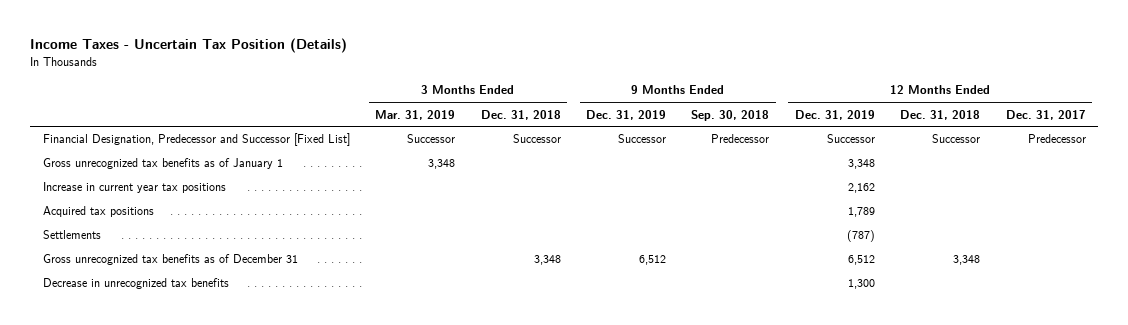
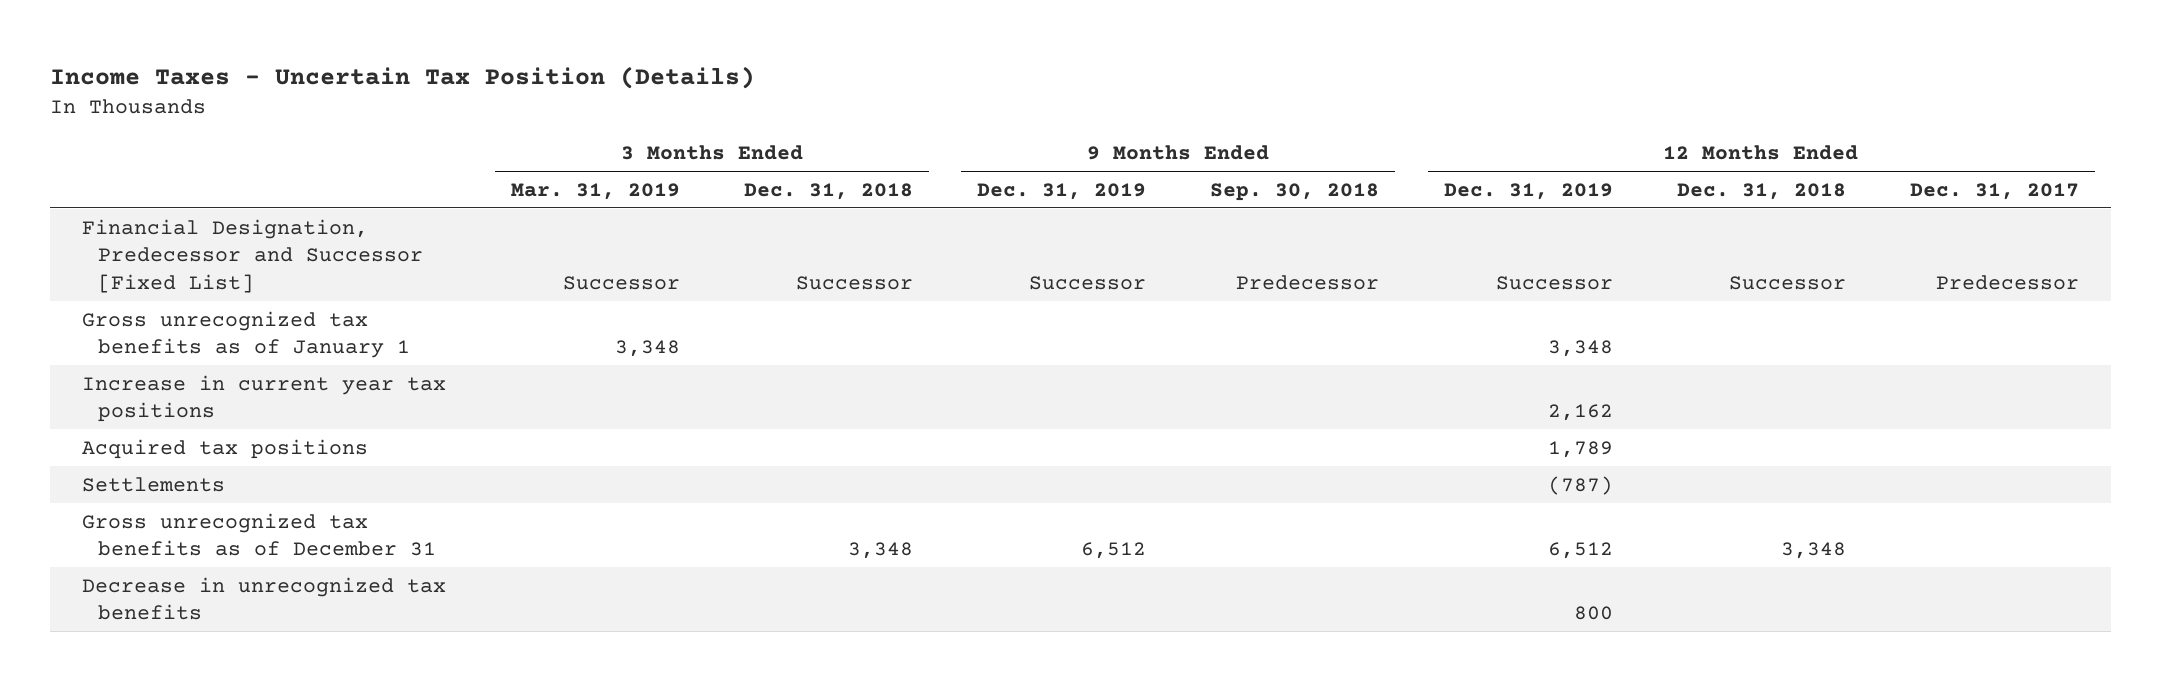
[847,279,875,290] 1,300 -> [1573,606,1613,621] 800

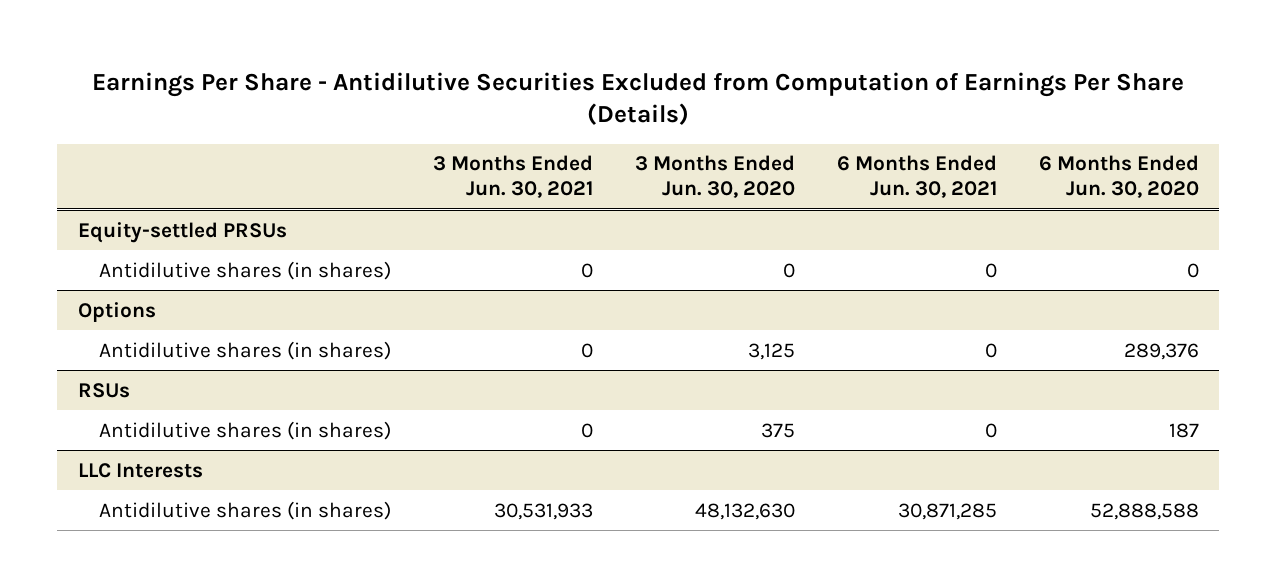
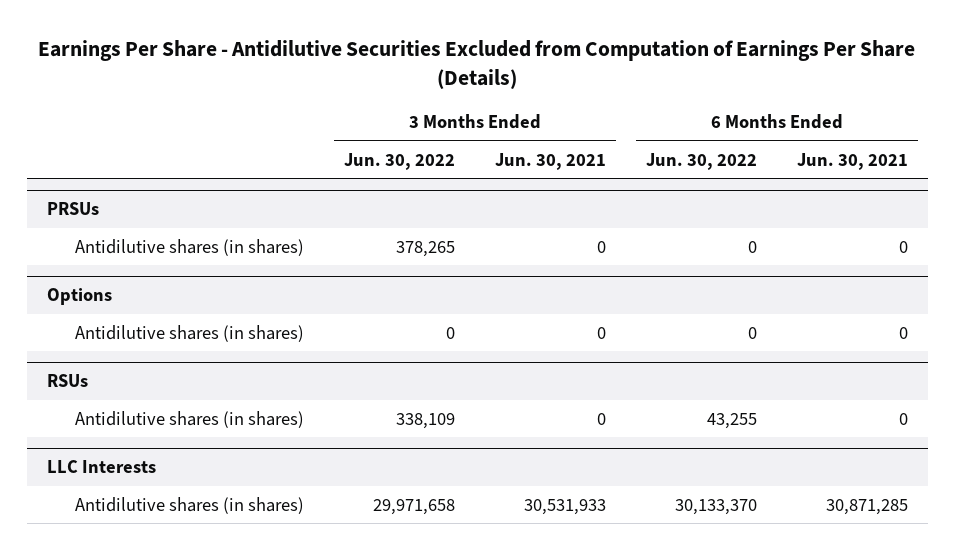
[634,155,795,199] 3 Months Ended Jun. 30, 2020 -> none
[1038,155,1199,199] 6 Months Ended Jun. 30, 2020 -> none
none -> [344,152,456,170] Jun. 30, 2022
none -> [646,152,758,170] Jun. 30, 2022
[77,221,287,243] Equity-settled PRSUs -> [46,202,99,216] PRSUs

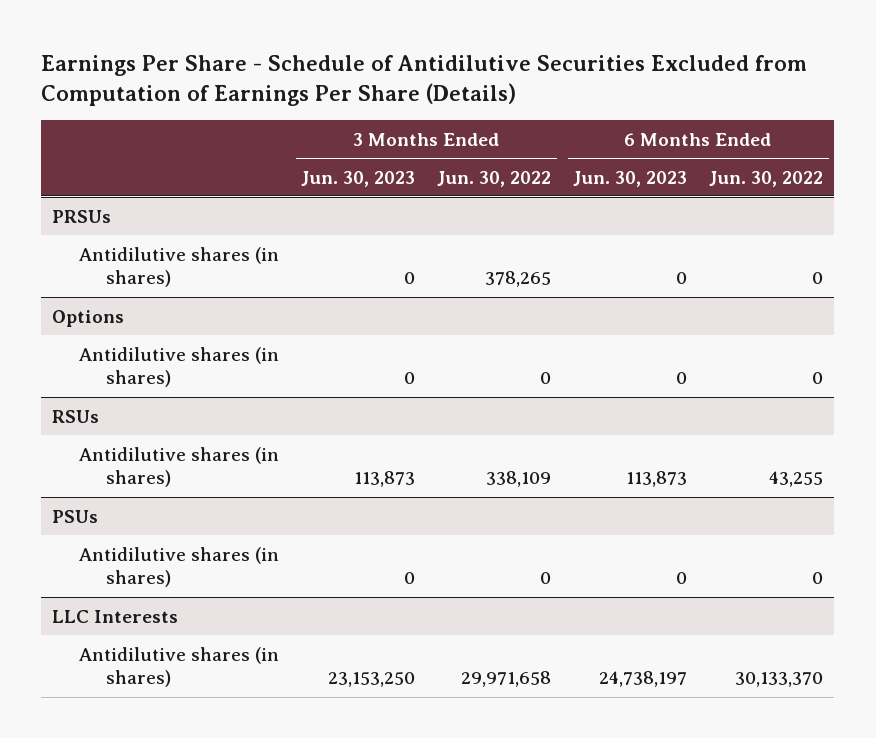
[38,39,916,89] Earnings Per Share - Antidilutive Securities Excluded from Computation of Earnings Per Share (Details) -> [41,55,808,106] Earnings Per Share - Schedule of Antidilutive Securities Excluded from Computation of Earnings Per Share (Details)
[495,152,607,170] Jun. 30, 2021 -> none
[797,152,909,170] Jun. 30, 2021 -> none
none -> [301,170,416,187] Jun. 30, 2023
none -> [573,170,688,187] Jun. 30, 2023
none -> [52,509,99,523] PSUs
none -> [79,546,280,588] Antidilutive shares (in shares)

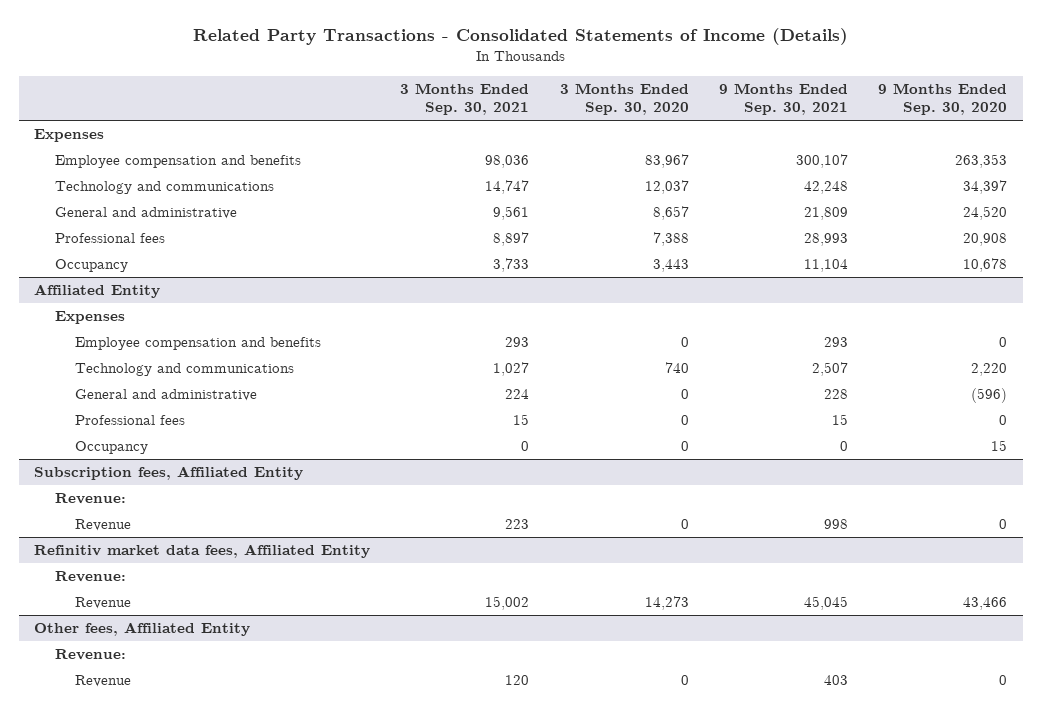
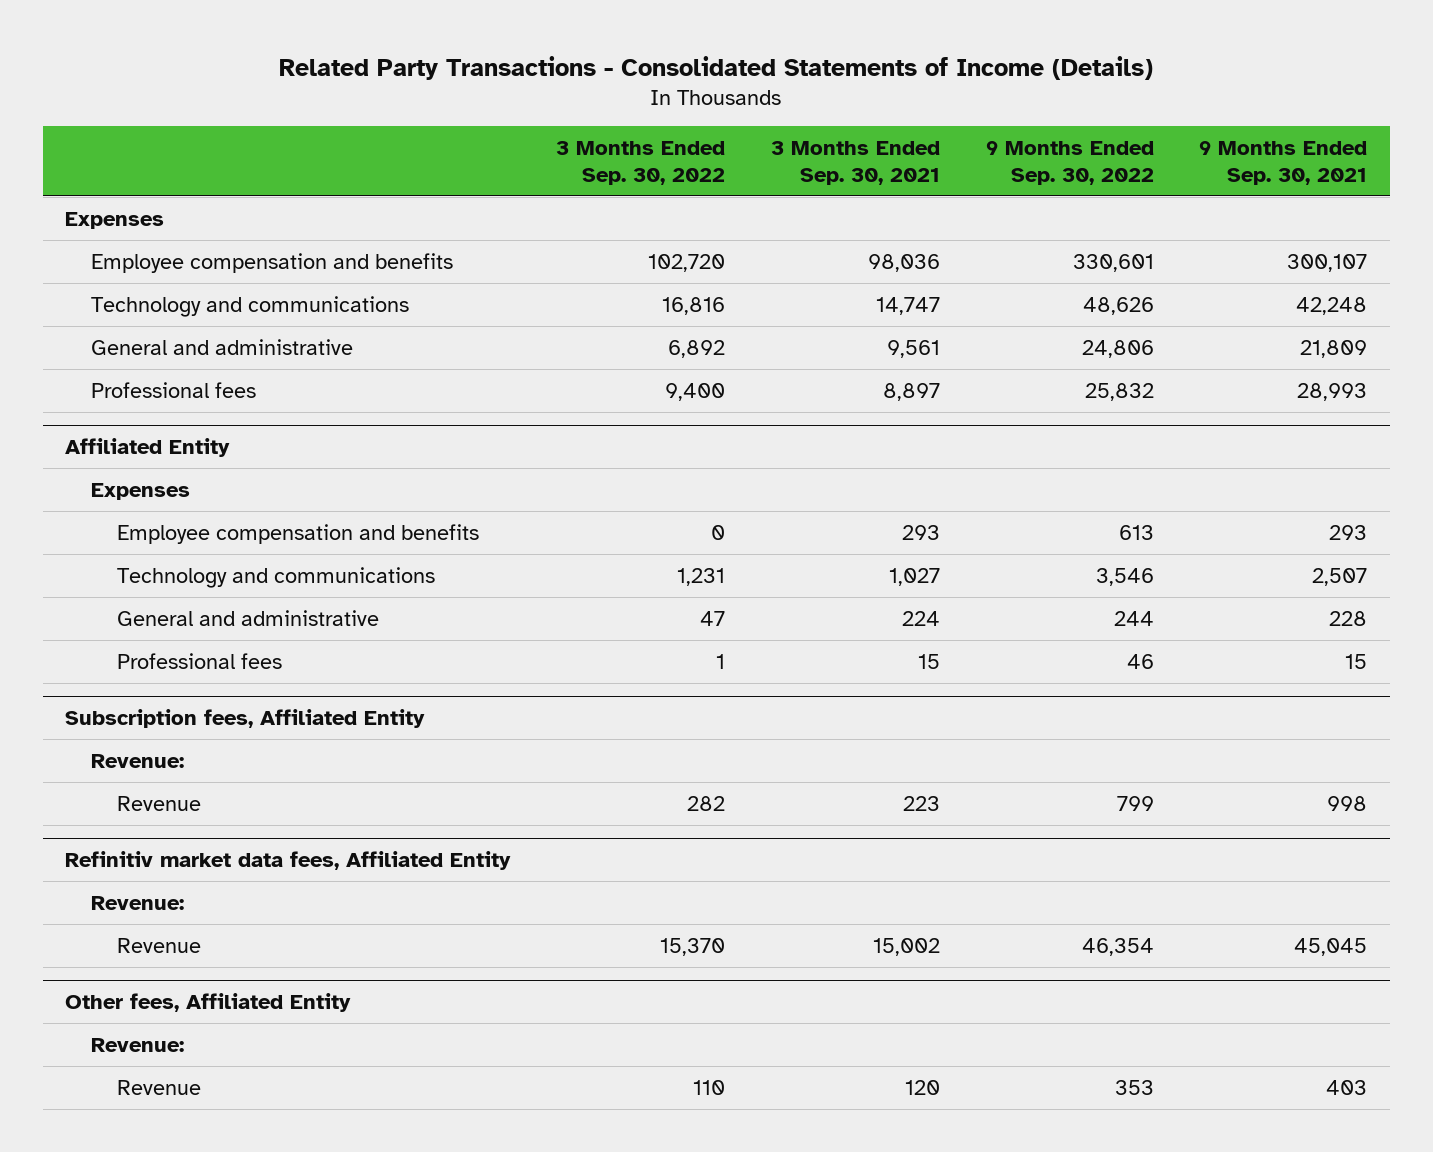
[559,83,689,116] 3 Months Ended Sep. 30, 2020 -> none
[878,83,1008,116] 9 Months Ended Sep. 30, 2020 -> none
none -> [556,141,726,185] 3 Months Ended Sep. 30, 2022
none -> [985,141,1154,185] 9 Months Ended Sep. 30, 2022
[54,259,128,273] Occupancy -> none
[75,441,149,455] Occupancy -> none

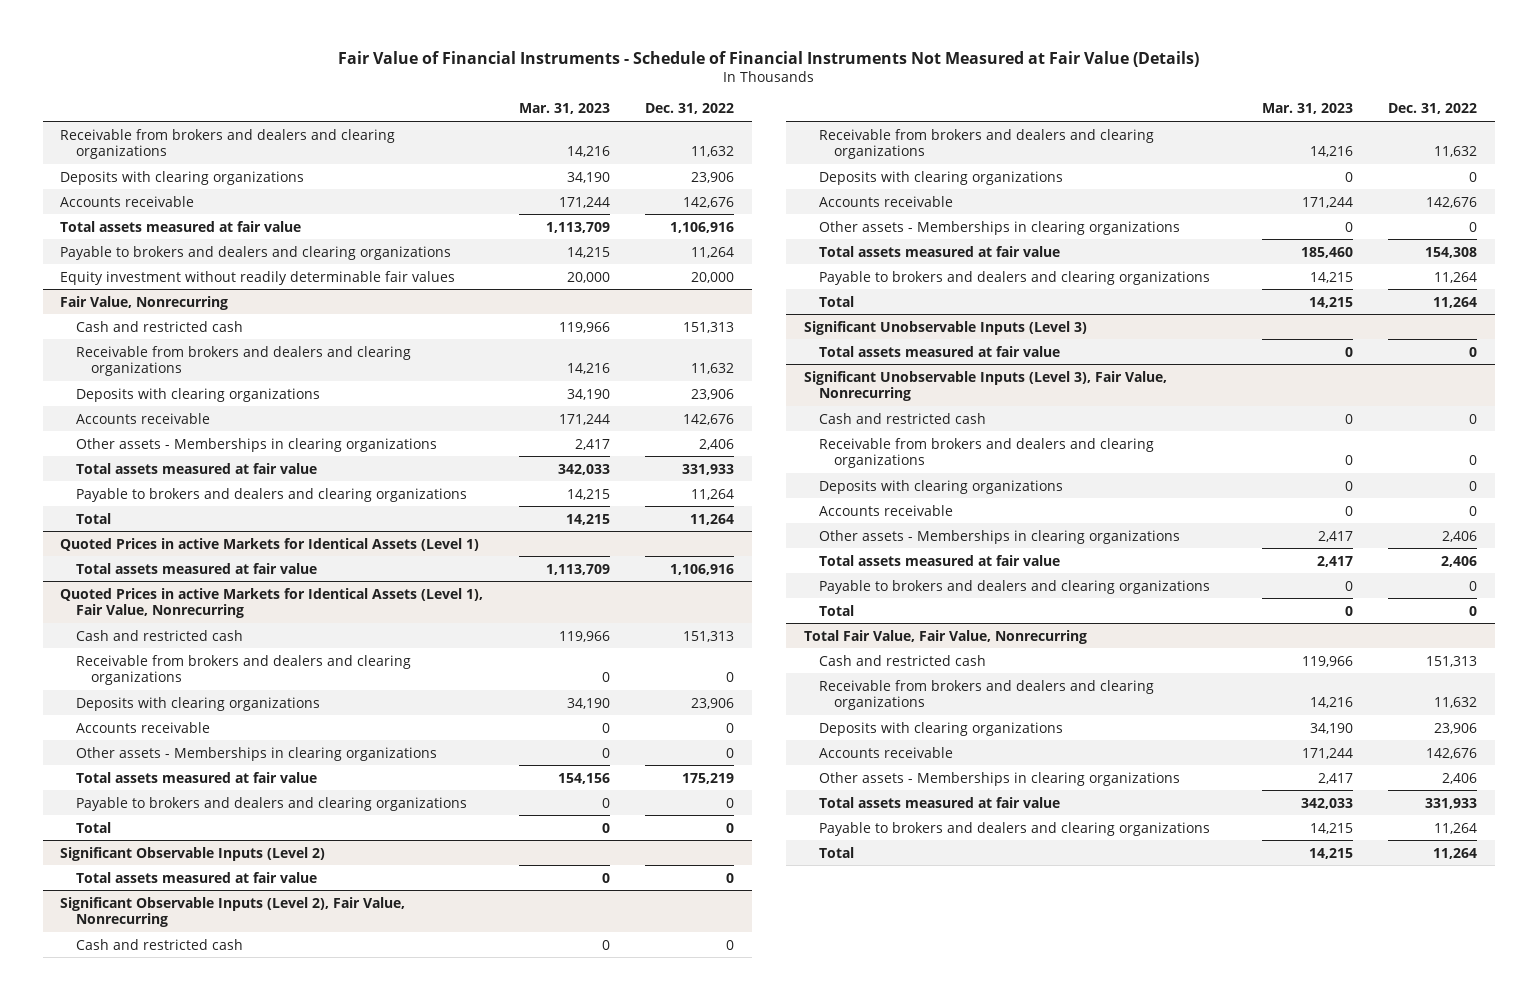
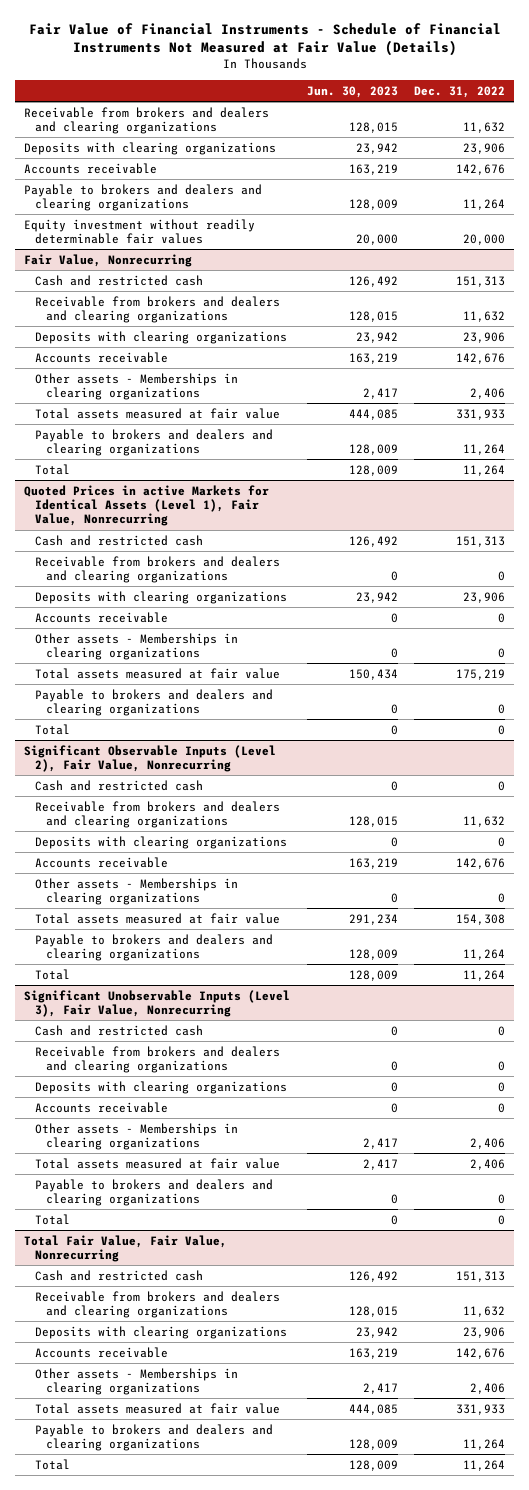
[518,103,610,115] Mar. 31, 2023 -> none
none -> [306,85,398,98] Jun. 30, 2023
[60,220,302,232] Total assets measured at fair value -> none
[60,537,480,551] Quoted Prices in active Markets for Identical Assets (Level 1) -> none
[75,562,317,574] Total assets measured at fair value -> none
[60,846,326,861] Significant Observable Inputs (Level 2) -> none
[75,871,317,883] Total assets measured at fair value -> none
[803,320,1087,335] Significant Unobservable Inputs (Level 3) -> none
[818,345,1060,357] Total assets measured at fair value -> none

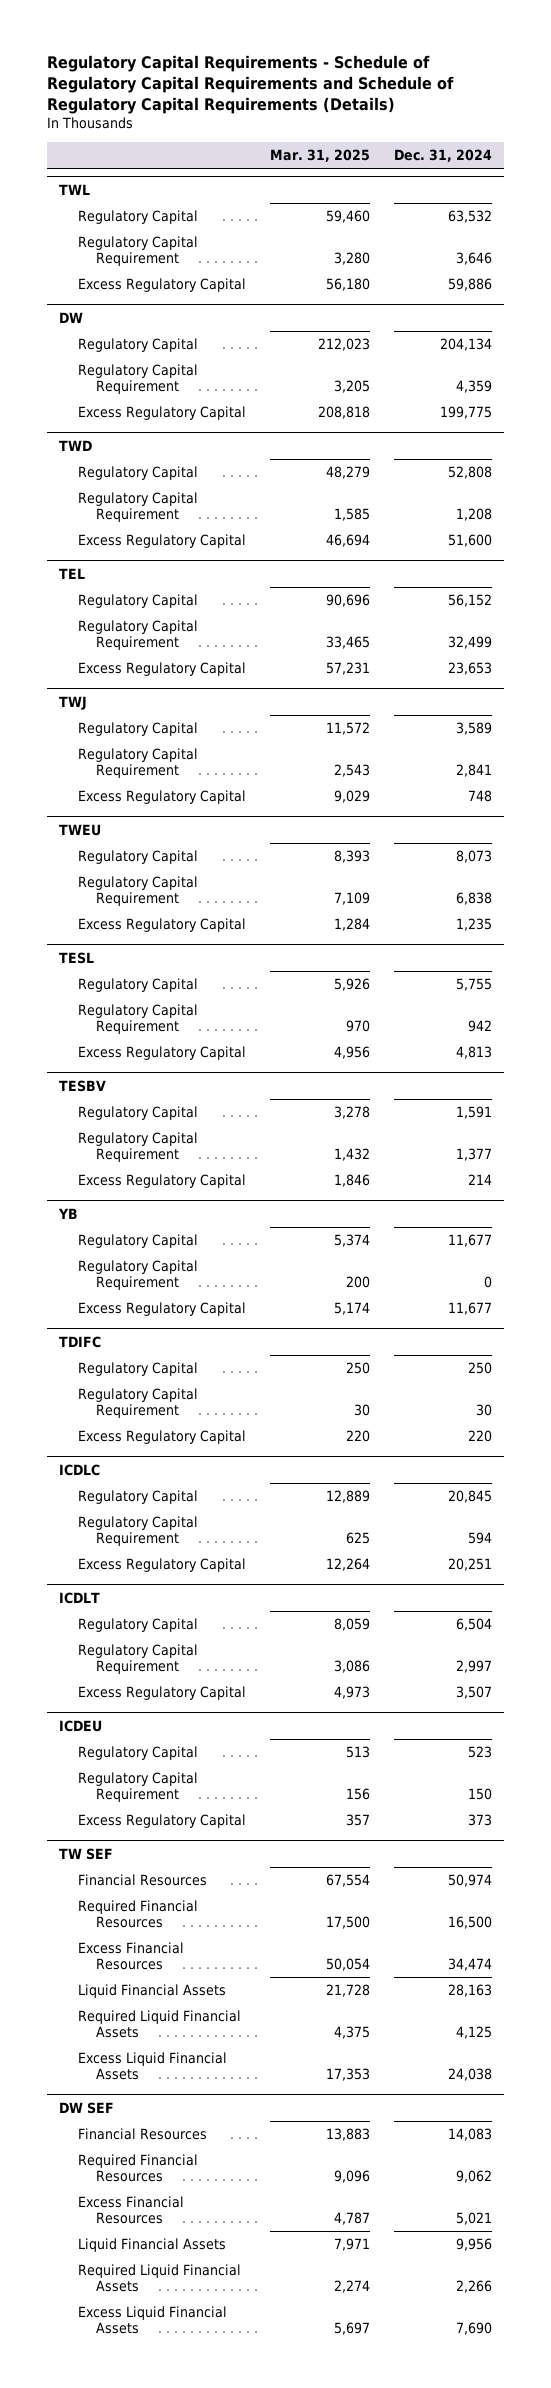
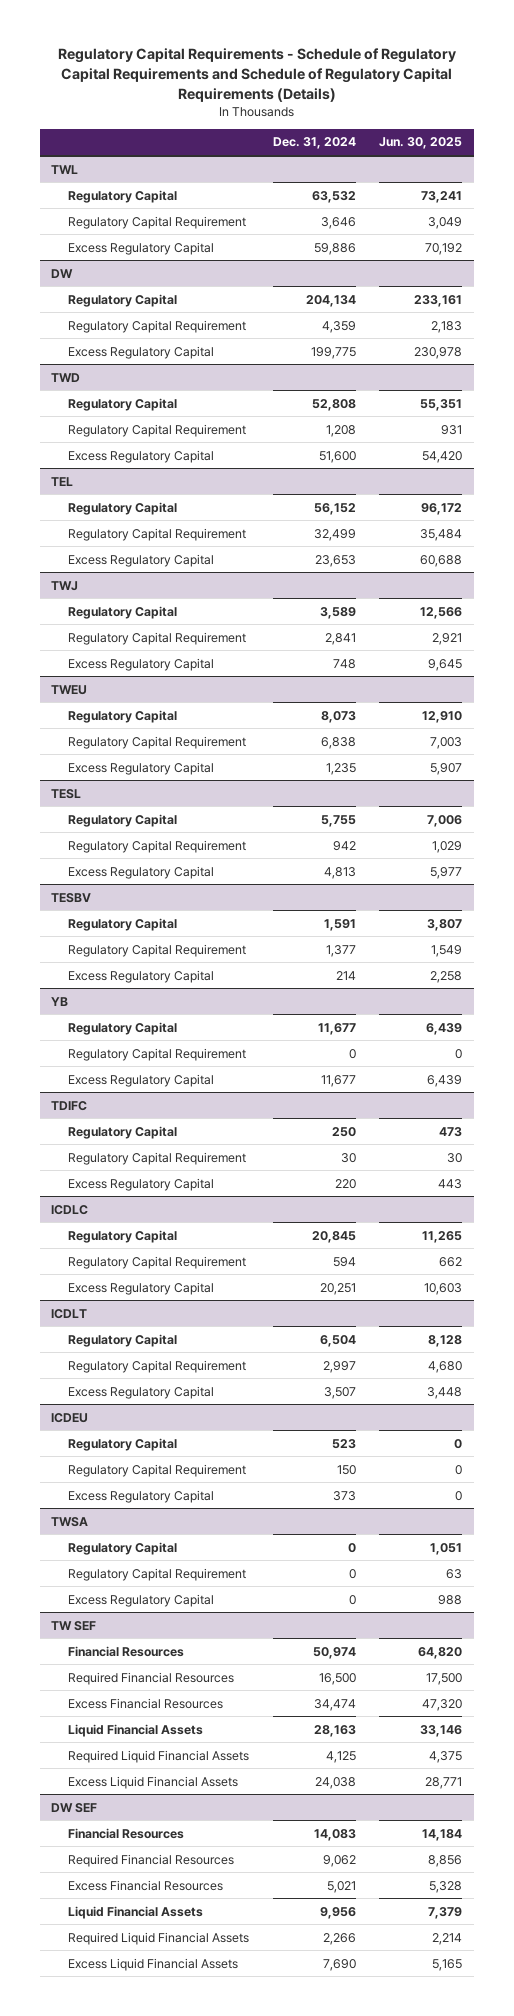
[269,148,370,162] Mar. 31, 2025 -> none
none -> [379,137,463,150] Jun. 30, 2025
none -> [51,1516,89,1527] TWSA
none -> [68,1541,178,1555] Regulatory Capital
none -> [68,1567,247,1581] Regulatory Capital Requirement
none -> [68,1593,215,1607] Excess Regulatory Capital

